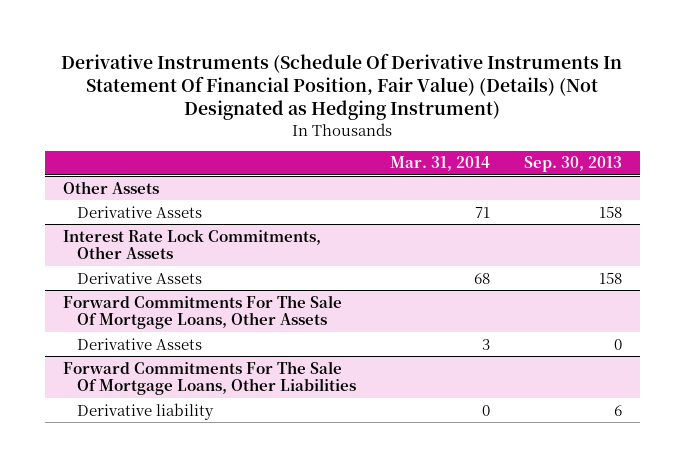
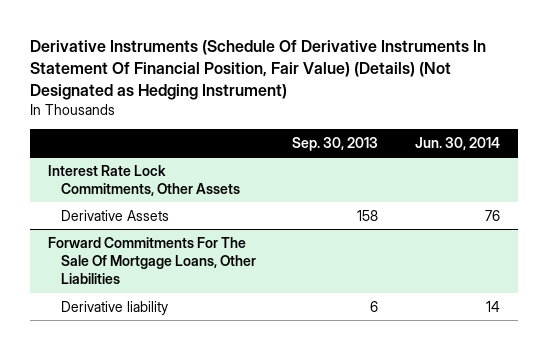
[390,156,491,172] Mar. 31, 2014 -> none
none -> [414,136,500,150] Jun. 30, 2014
[62,180,159,194] Other Assets -> none
[77,205,203,218] Derivative Assets -> none
[62,294,342,329] Forward Commitments For The Sale Of Mortgage Loans, Other Assets -> none
[77,337,203,350] Derivative Assets -> none

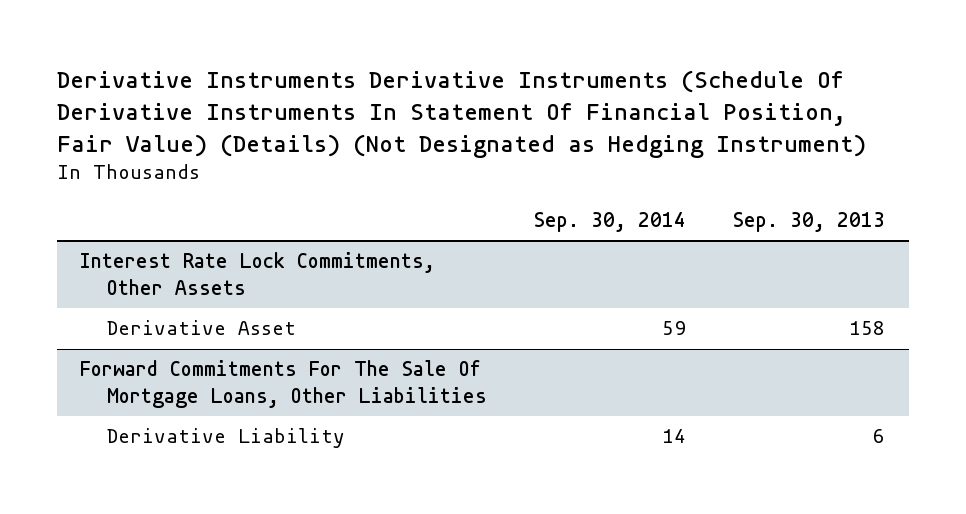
[29,39,486,100] Derivative Instruments (Schedule Of Derivative Instruments In Statement Of Financial Position, Fair Value) (Details) (Not Designated as Hedging Instrument) -> [56,70,866,158] Derivative Instruments Derivative Instruments (Schedule Of Derivative Instruments In Statement Of Financial Position, Fair Value) (Details) (Not Designated as Hedging Instrument)
[414,136,500,150] Jun. 30, 2014 -> none
none -> [534,212,687,233] Sep. 30, 2014
[60,209,169,221] Derivative Assets -> [107,320,297,336] Derivative Asset
[60,300,168,315] Derivative liability -> [107,428,346,449] Derivative Liability

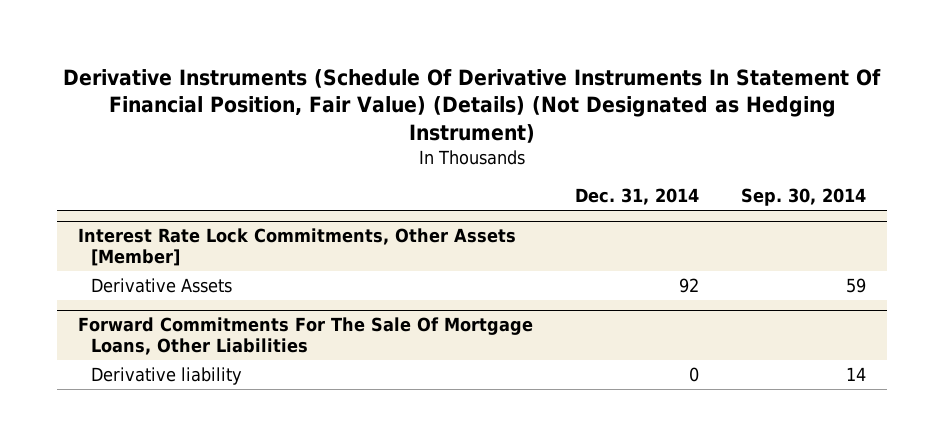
[56,70,866,158] Derivative Instruments Derivative Instruments (Schedule Of Derivative Instruments In Statement Of Financial Position, Fair Value) (Details) (Not Designated as Hedging Instrument) -> [63,68,882,143] Derivative Instruments (Schedule Of Derivative Instruments In Statement Of Financial Position, Fair Value) (Details) (Not Designated as Hedging Instrument)
[733,212,886,233] Sep. 30, 2013 -> none
none -> [575,188,700,206] Dec. 31, 2014
[80,252,436,295] Interest Rate Lock Commitments, Other Assets -> [78,228,517,267] Interest Rate Lock Commitments, Other Assets [Member]
[107,320,297,336] Derivative Asset -> [90,278,232,294] Derivative Assets
[107,428,346,449] Derivative Liability -> [90,367,242,386] Derivative liability

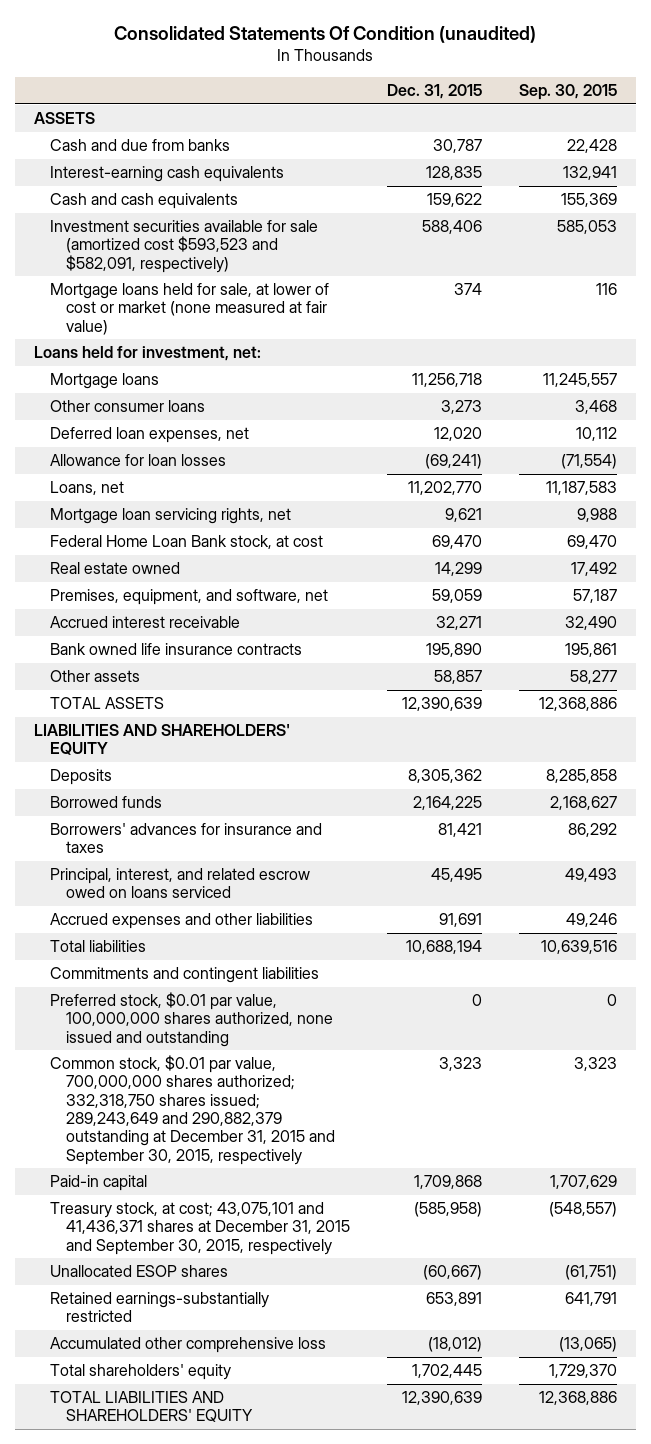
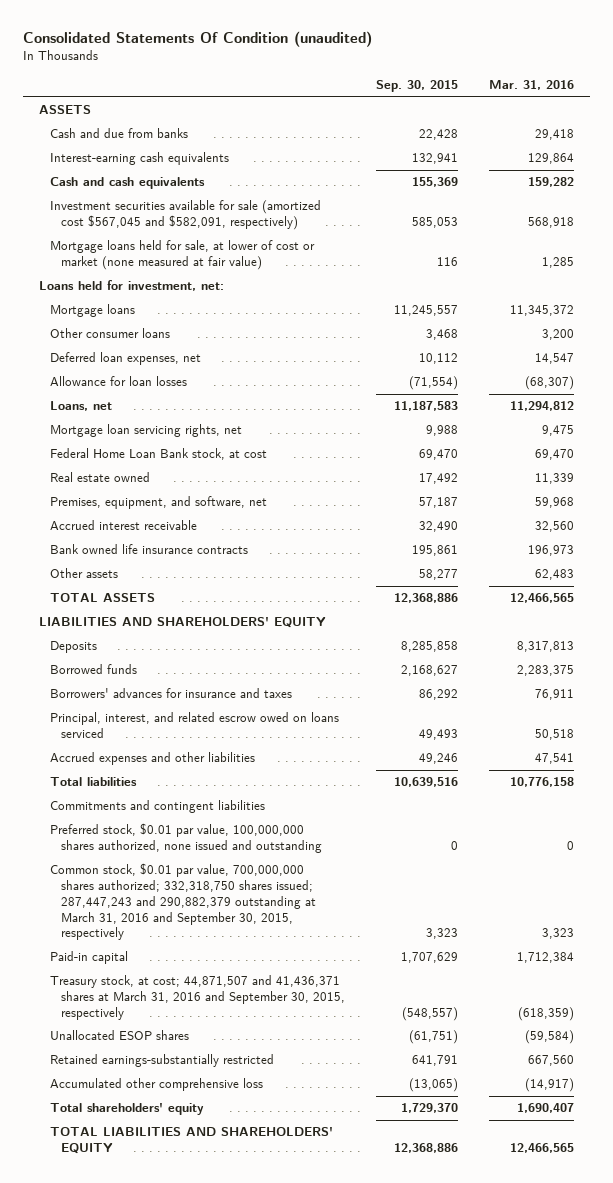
[386,84,482,100] Dec. 31, 2015 -> none
none -> [489,80,575,91] Mar. 31, 2016
[49,220,318,273] Investment securities available for sale (amortized cost $593,523 and $582,091, respectively) -> [49,200,321,231] Investment securities available for sale (amortized cost $567,045 and $582,091, respectively)
[49,1055,335,1165] Common stock, $0.01 par value, 700,000,000 shares authorized; 332,318,750 shares issued; 289,243,649 and 290,882,379 outstanding at December 31, 2015 and September 30, 2015, respectively -> [49,863,317,941] Common stock, $0.01 par value, 700,000,000 shares authorized; 332,318,750 shares issued; 287,447,243 and 290,882,379 outstanding at March 31, 2016 and September 30, 2015, respectively
[49,1202,350,1255] Treasury stock, at cost; 43,075,101 and 41,436,371 shares at December 31, 2015 and September 30, 2015, respectively -> [49,975,346,1020] Treasury stock, at cost; 44,871,507 and 41,436,371 shares at March 31, 2016 and September 30, 2015, respectively

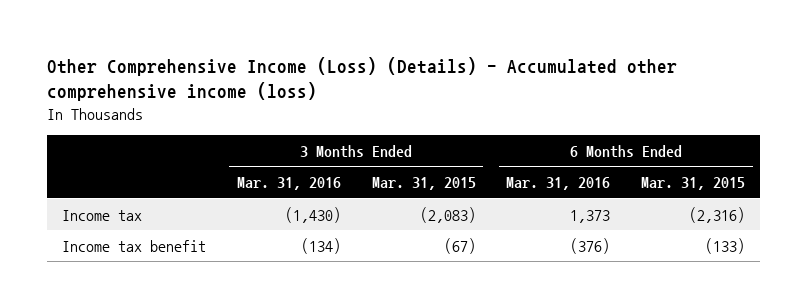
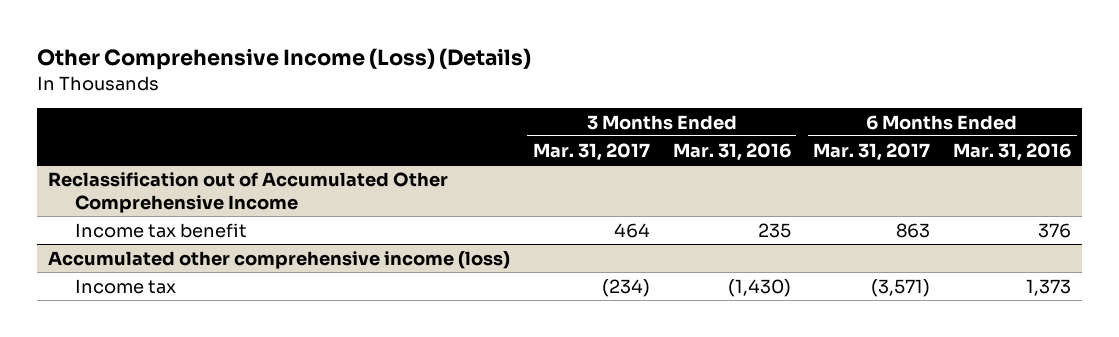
[46,56,677,102] Other Comprehensive Income (Loss) (Details) - Accumulated other comprehensive income (loss) -> [37,48,532,71] Other Comprehensive Income (Loss) (Details)
[371,177,476,191] Mar. 31, 2015 -> none
[641,177,746,191] Mar. 31, 2015 -> none
none -> [533,142,651,161] Mar. 31, 2017
none -> [813,142,931,161] Mar. 31, 2017
none -> [48,171,449,213] Reclassification out of Accumulated Other Comprehensive Income
none -> [74,222,247,238] Income tax benefit
none -> [48,250,511,269] Accumulated other comprehensive income (loss)
[61,239,206,252] Income tax benefit -> none

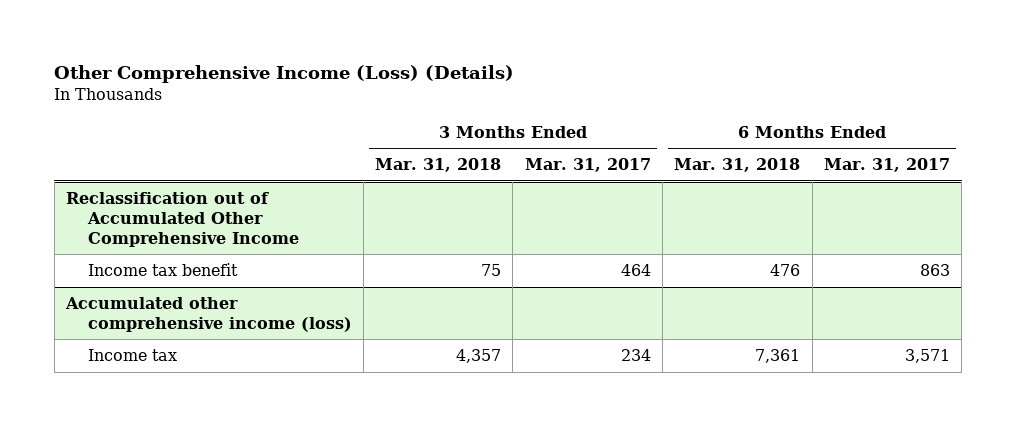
[672,142,791,161] Mar. 31, 2016 -> none
[952,142,1071,161] Mar. 31, 2016 -> none
none -> [375,158,502,173] Mar. 31, 2018
none -> [674,158,801,173] Mar. 31, 2018
[602,278,651,297] (234) -> [620,349,651,362] 234
[871,278,931,297] (3,571) -> [904,349,950,364] 3,571

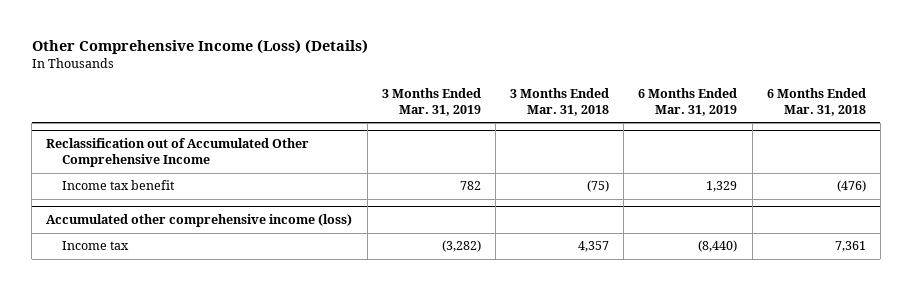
[524,158,651,173] Mar. 31, 2017 -> none
[823,158,950,173] Mar. 31, 2017 -> none
none -> [381,87,481,116] 3 Months Ended Mar. 31, 2019
none -> [638,87,738,116] 6 Months Ended Mar. 31, 2019
[481,264,502,277] 75 -> [587,180,610,193] (75)
[770,264,801,277] 476 -> [836,180,866,193] (476)

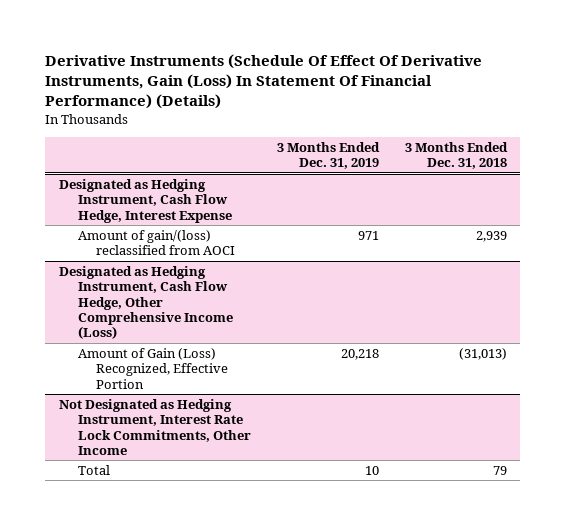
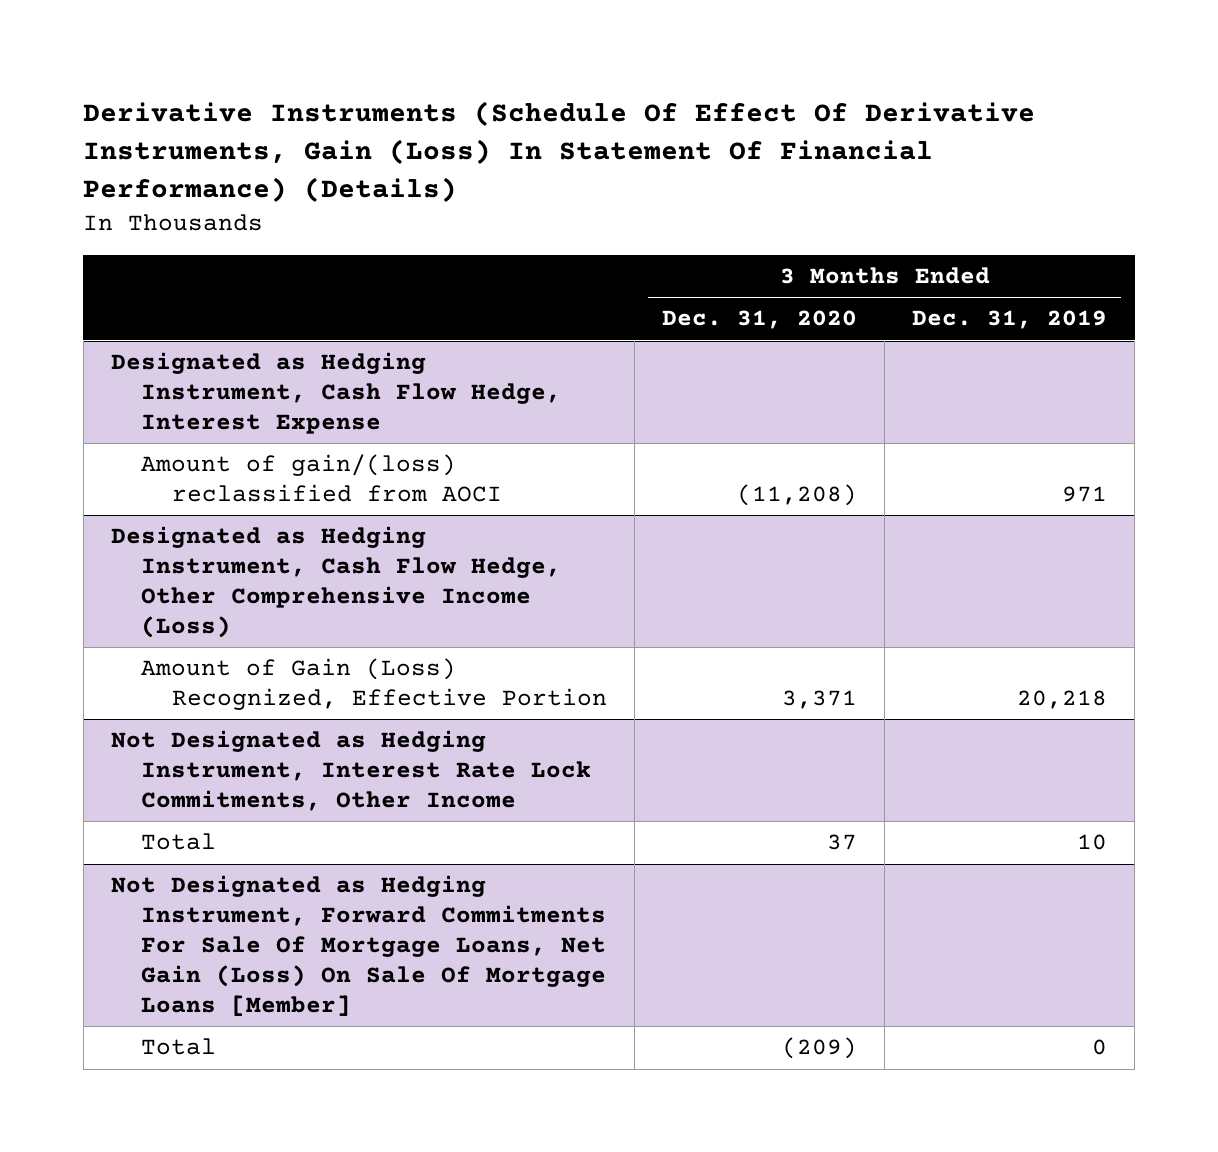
[405,141,509,170] 3 Months Ended Dec. 31, 2018 -> none
none -> [662,310,858,330] Dec. 31, 2020
none -> [110,875,607,1016] Not Designated as Hedging Instrument, Forward Commitments For Sale Of Mortgage Loans, Net Gain (Loss) On Sale Of Mortgage Loans [Member]
none -> [141,1038,217,1056] Total

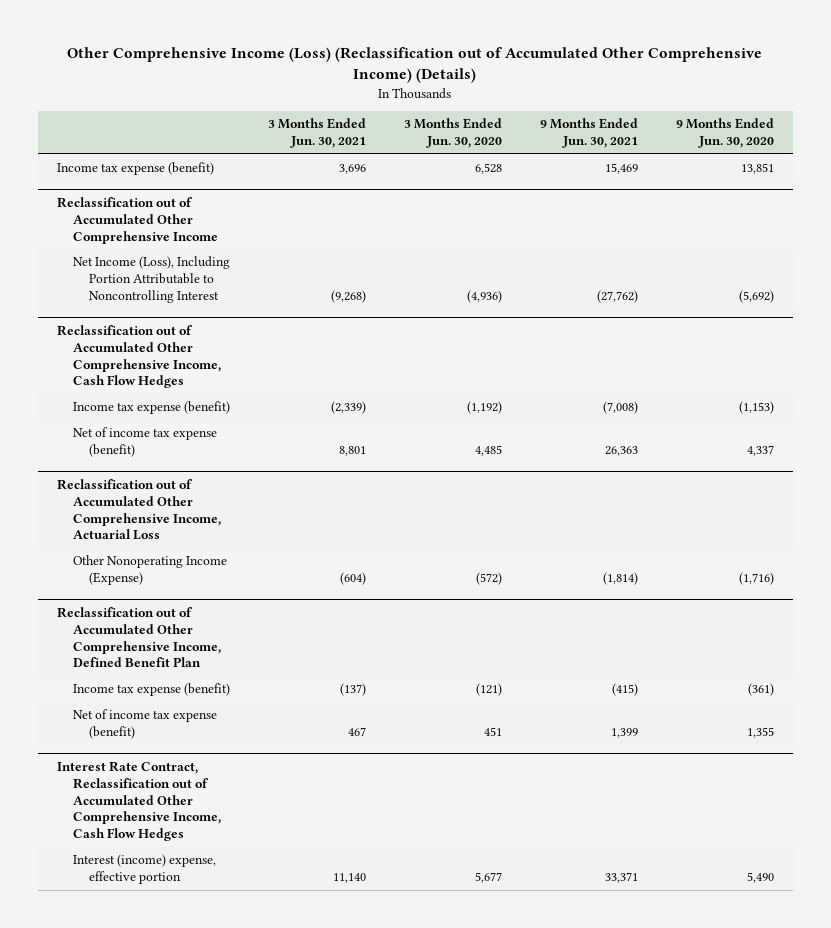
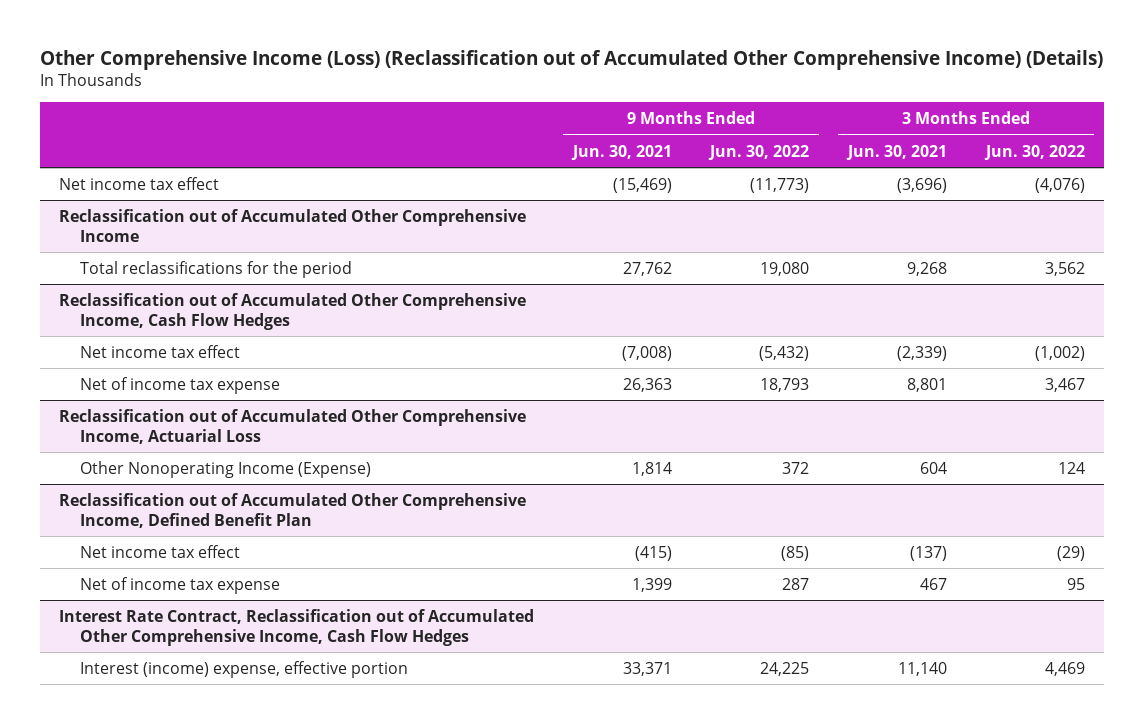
[404,118,503,149] 3 Months Ended Jun. 30, 2020 -> none
[676,118,775,149] 9 Months Ended Jun. 30, 2020 -> none
none -> [708,144,810,160] Jun. 30, 2022
none -> [983,144,1085,160] Jun. 30, 2022
[56,162,214,176] Income tax expense (benefit) -> [58,176,219,190] Net income tax effect
[339,164,367,175] 3,696 -> [896,177,947,193] (3,696)
[605,163,639,175] 15,469 -> [612,177,672,193] (15,469)
[72,256,230,304] Net Income (Loss), Including Portion Attributable to Noncontrolling Interest -> none
none -> [80,260,353,278] Total reclassifications for the period
[72,401,230,415] Income tax expense (benefit) -> [80,344,241,358] Net income tax effect
[72,427,217,458] Net of income tax expense (benefit) -> [80,376,281,394] Net of income tax expense
[340,572,367,586] (604) -> [919,461,947,474] 604
[603,572,639,586] (1,814) -> [631,461,672,476] 1,814
[72,683,230,697] Income tax expense (benefit) -> [80,544,241,558] Net income tax effect
[72,709,217,740] Net of income tax expense (benefit) -> [80,576,281,594] Net of income tax expense

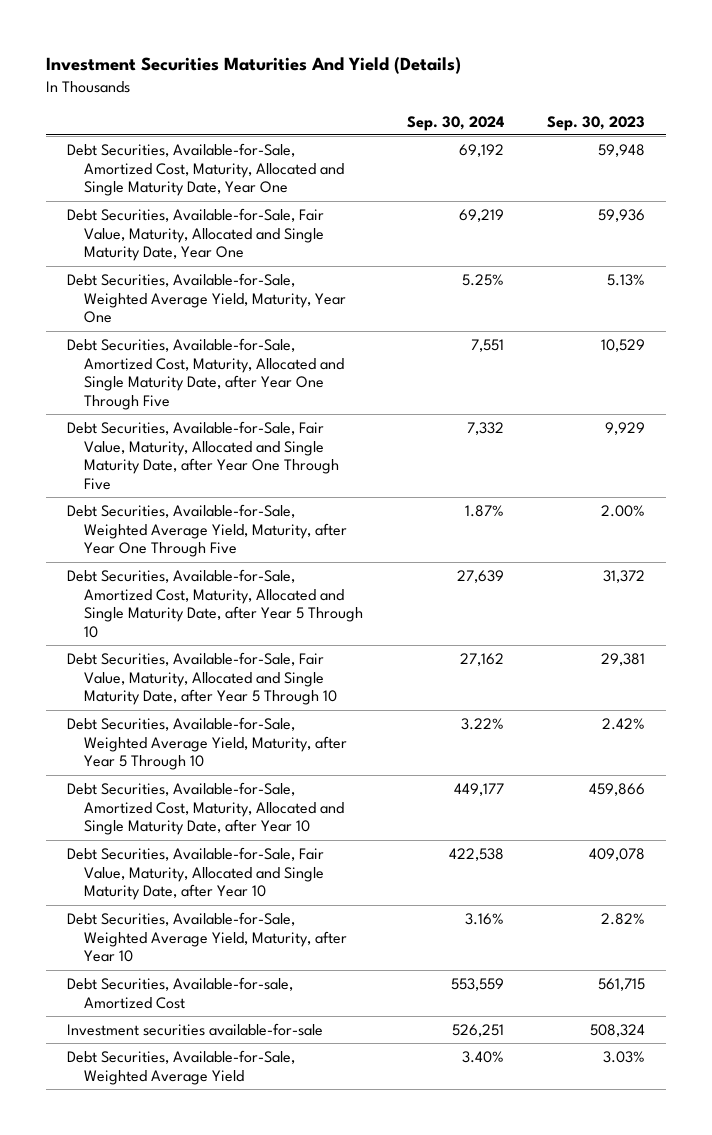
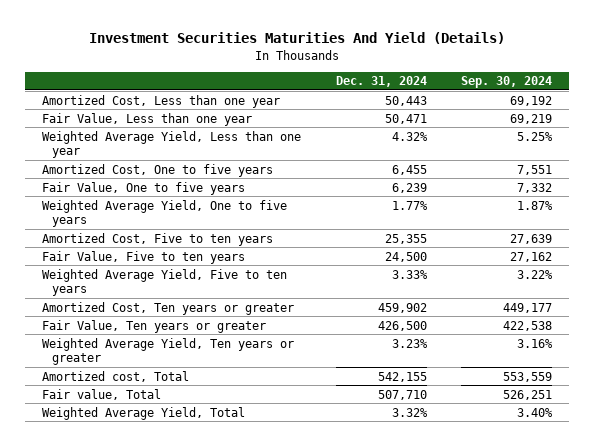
[546,115,645,131] Sep. 30, 2023 -> none
none -> [335,76,427,88] Dec. 31, 2024
[67,142,345,197] Debt Securities, Available-for-Sale, Amortized Cost, Maturity, Allocated and Single Maturity Date, Year One -> [41,94,280,108] Amortized Cost, Less than one year
[67,207,325,262] Debt Securities, Available-for-Sale, Fair Value, Maturity, Allocated and Single Maturity Date, Year One -> [41,112,252,126] Fair Value, Less than one year
[67,272,347,324] Debt Securities, Available-for-Sale, Weighted Average Yield, Maturity, Year One -> [41,130,301,159] Weighted Average Yield, Less than one year
[67,337,345,411] Debt Securities, Available-for-Sale, Amortized Cost, Maturity, Allocated and Single Maturity Date, after Year One Through Five -> [41,163,273,177] Amortized Cost, One to five years
[67,420,340,491] Debt Securities, Available-for-Sale, Fair Value, Maturity, Allocated and Single Maturity Date, after Year One Through Five -> [41,181,245,195] Fair Value, One to five years
[67,503,348,558] Debt Securities, Available-for-Sale, Weighted Average Yield, Maturity, after Year One Through Five -> [41,199,287,228] Weighted Average Yield, One to five years
[67,568,364,639] Debt Securities, Available-for-Sale, Amortized Cost, Maturity, Allocated and Single Maturity Date, after Year 5 Through 10 -> [41,232,273,246] Amortized Cost, Five to ten years
[67,651,338,706] Debt Securities, Available-for-Sale, Fair Value, Maturity, Allocated and Single Maturity Date, after Year 5 Through 10 -> [41,250,245,264] Fair Value, Five to ten years
[67,716,348,771] Debt Securities, Available-for-Sale, Weighted Average Yield, Maturity, after Year 5 Through 10 -> [41,268,287,297] Weighted Average Yield, Five to ten years
[67,781,345,836] Debt Securities, Available-for-Sale, Amortized Cost, Maturity, Allocated and Single Maturity Date, after Year 10 -> [41,301,294,315] Amortized Cost, Ten years or greater
[67,846,325,901] Debt Securities, Available-for-Sale, Fair Value, Maturity, Allocated and Single Maturity Date, after Year 10 -> [41,319,266,333] Fair Value, Ten years or greater
[67,911,348,963] Debt Securities, Available-for-Sale, Weighted Average Yield, Maturity, after Year 10 -> [41,337,294,366] Weighted Average Yield, Ten years or greater
[67,976,294,1009] Debt Securities, Available-for-sale, Amortized Cost -> [41,370,189,382] Amortized cost, Total
[67,1022,324,1036] Investment securities available-for-sale -> [41,388,161,400] Fair value, Total
[67,1049,296,1085] Debt Securities, Available-for-Sale, Weighted Average Yield -> [41,406,245,420] Weighted Average Yield, Total

